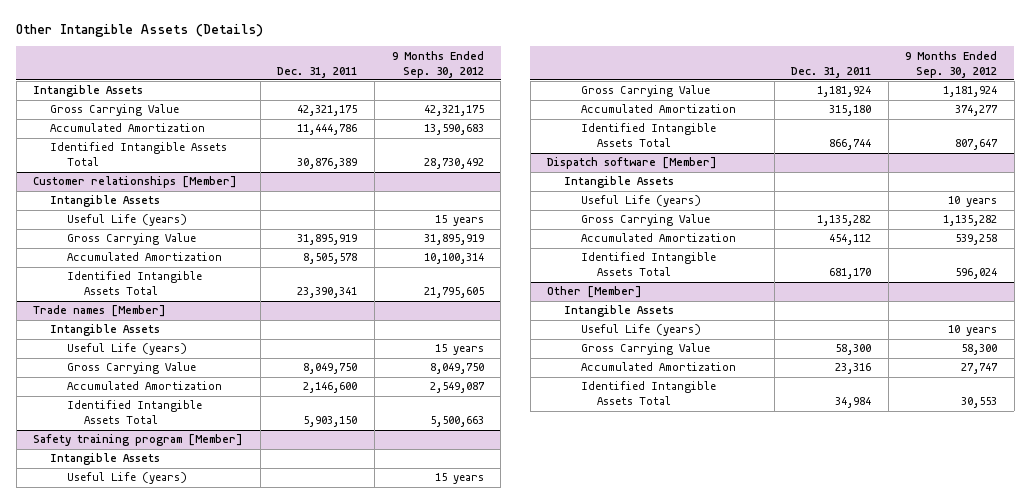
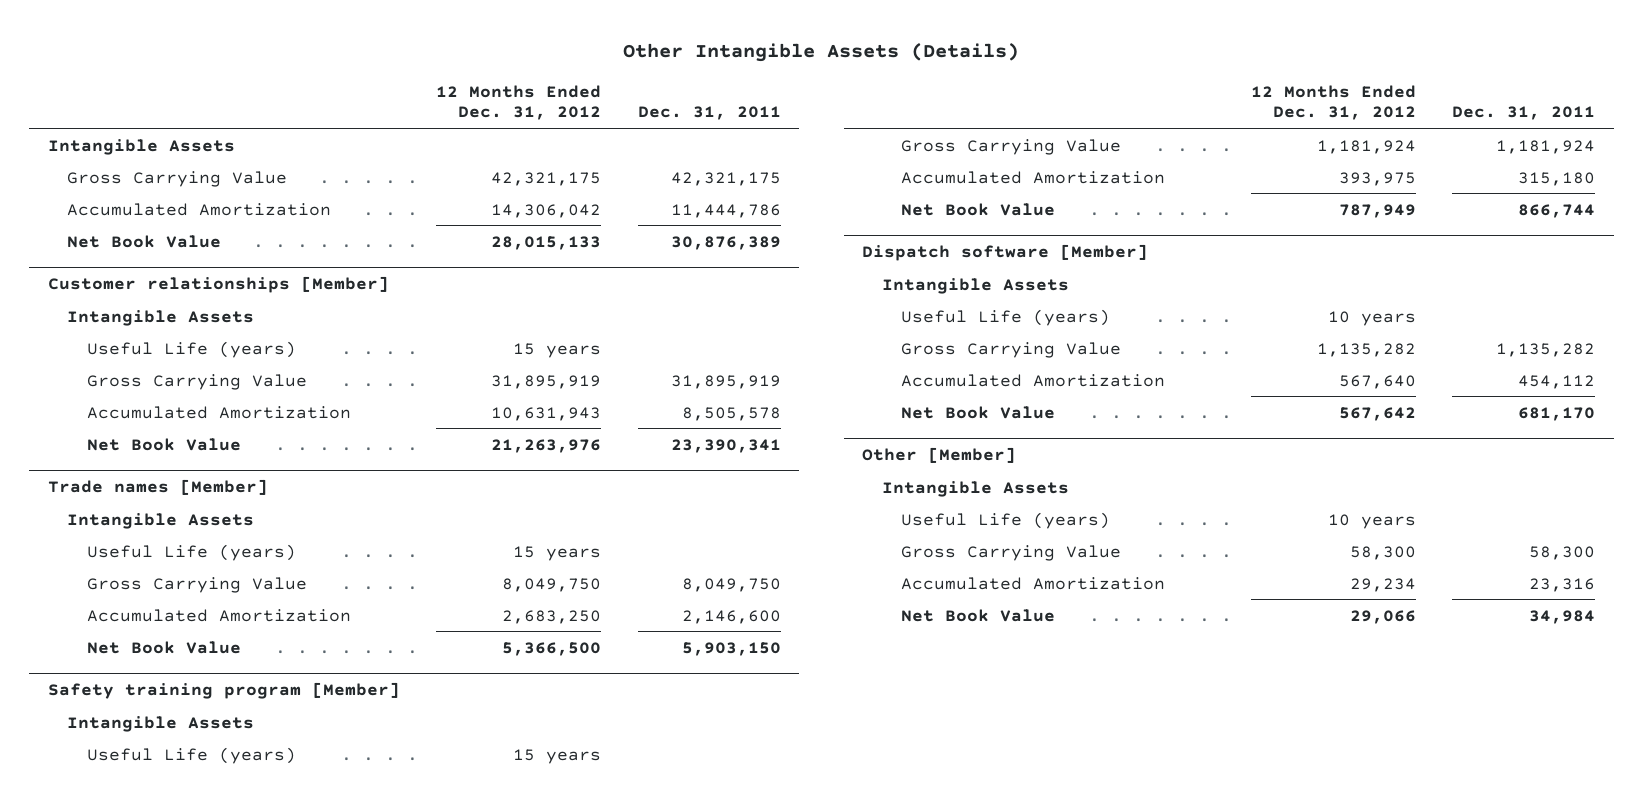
[391,50,484,78] 9 Months Ended Sep. 30, 2012 -> none
none -> [436,84,602,121] 12 Months Ended Dec. 31, 2012
[50,142,228,167] Identified Intangible Assets Total -> [67,234,222,248] Net Book Value
[66,271,202,296] Identified Intangible Assets Total -> [86,437,241,451] Net Book Value
[66,400,202,425] Identified Intangible Assets Total -> [86,640,241,654] Net Book Value
[580,123,716,148] Identified Intangible Assets Total -> [901,202,1056,216] Net Book Value
[580,252,716,277] Identified Intangible Assets Total -> [901,405,1056,419] Net Book Value
[580,381,716,406] Identified Intangible Assets Total -> [901,608,1056,622] Net Book Value

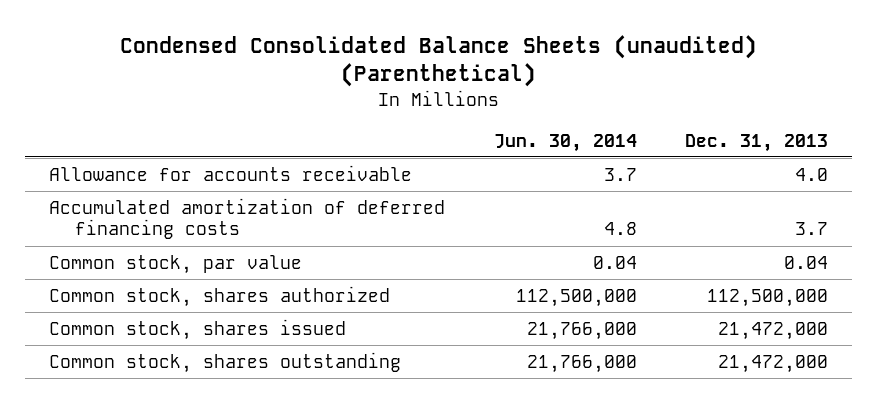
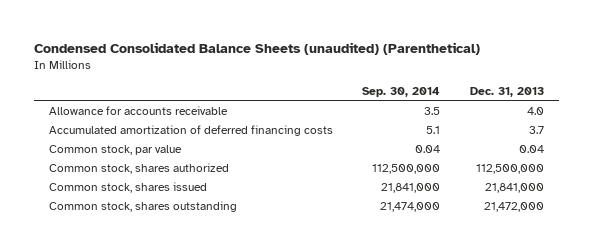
[493,133,637,152] Jun. 30, 2014 -> none
none -> [362,86,441,97] Sep. 30, 2014
[717,321,828,340] 21,472,000 -> [484,182,544,193] 21,841,000

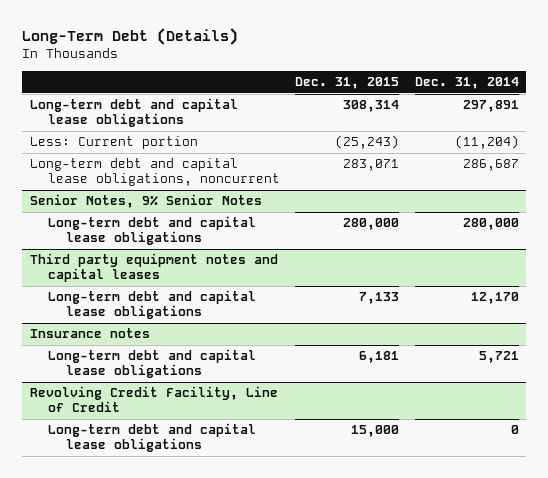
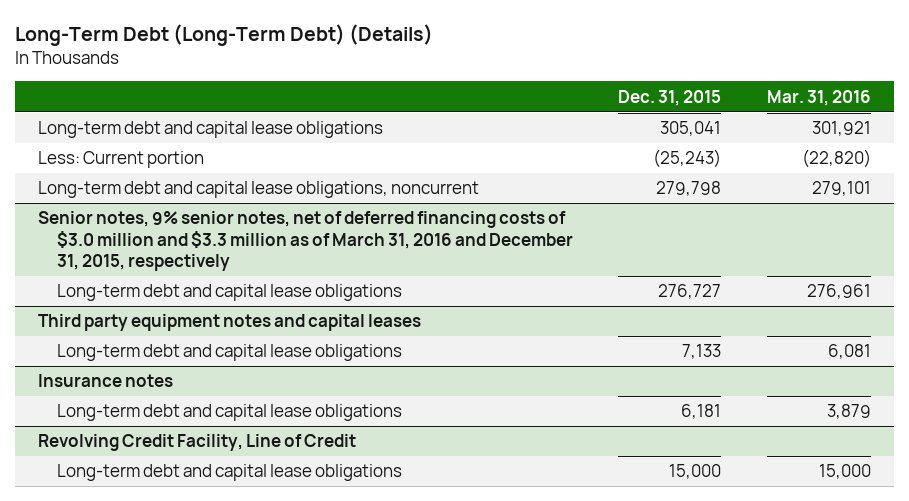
[22,28,239,46] Long-Term Debt (Details) -> [15,24,434,47] Long-Term Debt (Long-Term Debt) (Details)
[414,77,519,90] Dec. 31, 2014 -> none
none -> [766,89,871,106] Mar. 31, 2016
[343,100,400,113] 308,314 -> [660,121,722,137] 305,041
[29,194,262,209] Senior Notes, 9% Senior Notes -> none
[343,159,400,172] 283,071 -> [656,181,722,197] 279,798
none -> [37,211,573,272] Senior notes, 9% senior notes, net of deferred financing costs of $3.0 million and $3.3 million as of March 31, 2016 and December 31, 2015, respectively
[343,218,400,231] 280,000 -> [658,284,722,300] 276,727

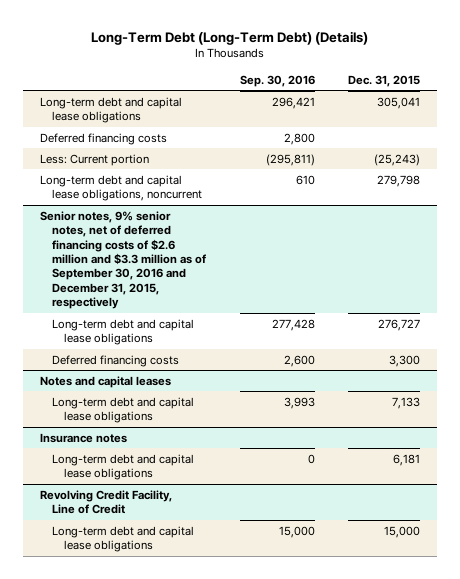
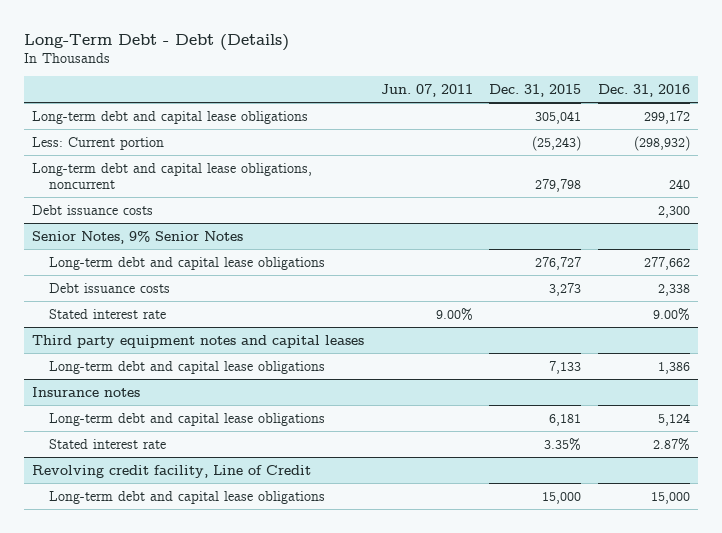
[90,30,368,45] Long-Term Debt (Long-Term Debt) (Details) -> [23,33,289,51] Long-Term Debt - Debt (Details)
[239,74,315,87] Sep. 30, 2016 -> none
none -> [380,83,473,97] Jun. 07, 2011
none -> [597,83,690,97] Dec. 31, 2016
[39,132,167,145] Deferred financing costs -> none
[39,210,207,310] Senior notes, 9% senior notes, net of deferred financing costs of $2.6 million and $3.3 million as of September 30, 2016 and December 31, 2015, respectively -> none
none -> [32,204,154,215] Debt issuance costs
none -> [32,230,244,244] Senior Notes, 9% Senior Notes
[52,354,180,367] Deferred financing costs -> [49,282,171,293] Debt issuance costs
[388,354,420,367] 3,300 -> [549,282,582,296] 3,273
none -> [49,308,167,319] Stated interest rate
[39,375,171,388] Notes and capital leases -> [32,334,365,348] Third party equipment notes and capital leases
none -> [49,438,167,449] Stated interest rate
[39,489,172,515] Revolving Credit Facility, Line of Credit -> [32,464,312,478] Revolving credit facility, Line of Credit

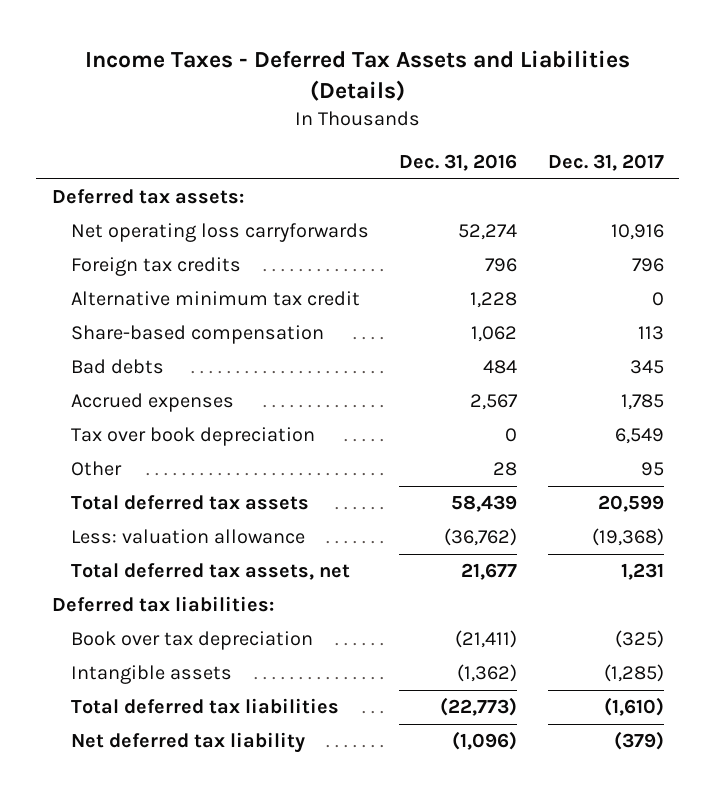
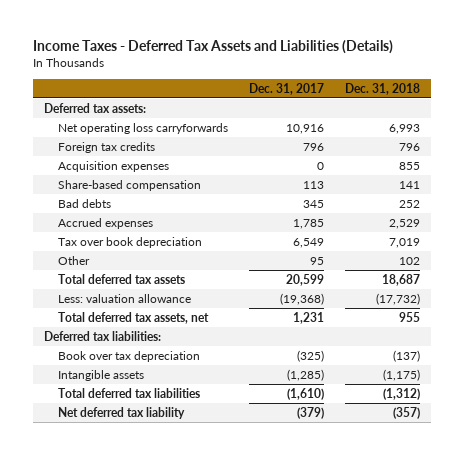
[399,154,518,172] Dec. 31, 2016 -> none
none -> [345,82,421,95] Dec. 31, 2018
[70,291,360,307] Alternative minimum tax credit -> [58,160,170,172] Acquisition expenses

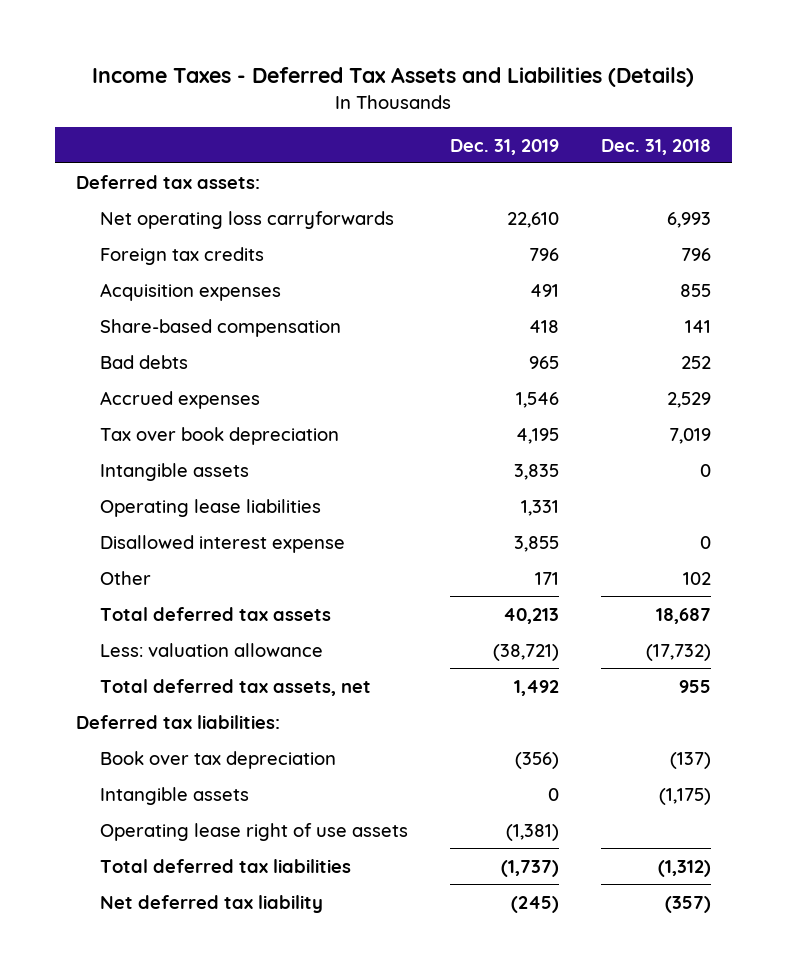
[249,82,325,95] Dec. 31, 2017 -> none
none -> [449,138,559,155] Dec. 31, 2019
none -> [100,462,250,481] Intangible assets
none -> [100,498,322,517] Operating lease liabilities
none -> [100,534,346,553] Disallowed interest expense
none -> [100,822,409,841] Operating lease right of use assets

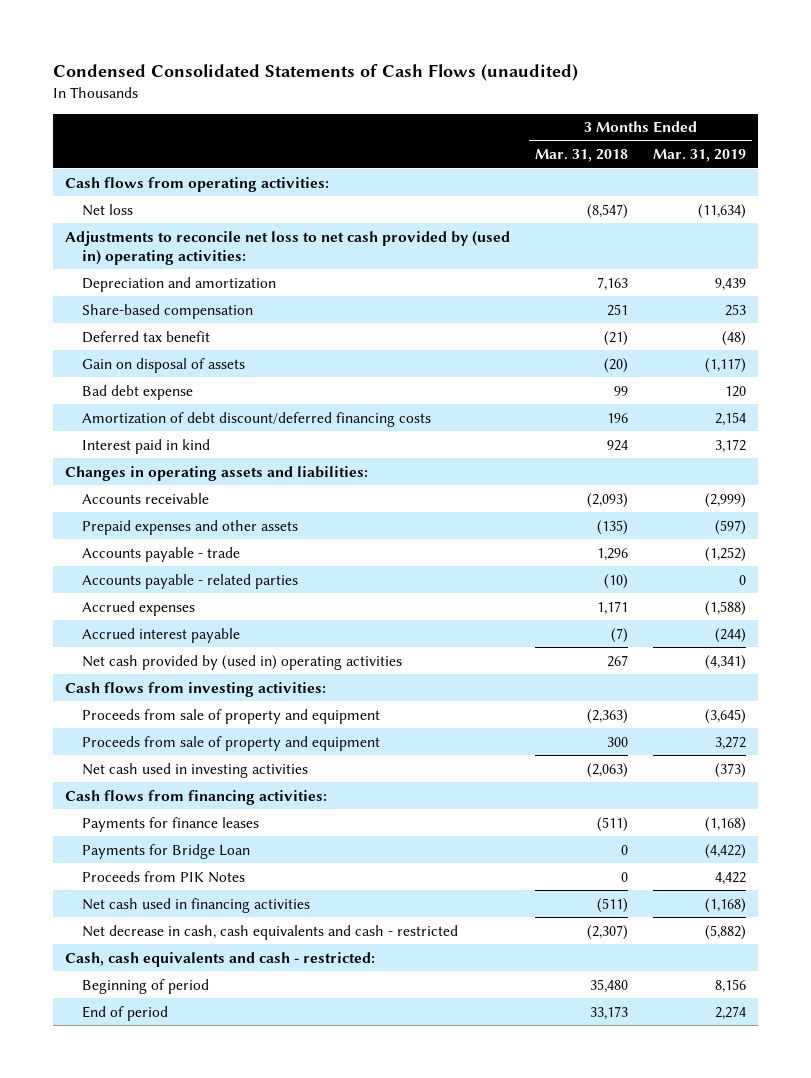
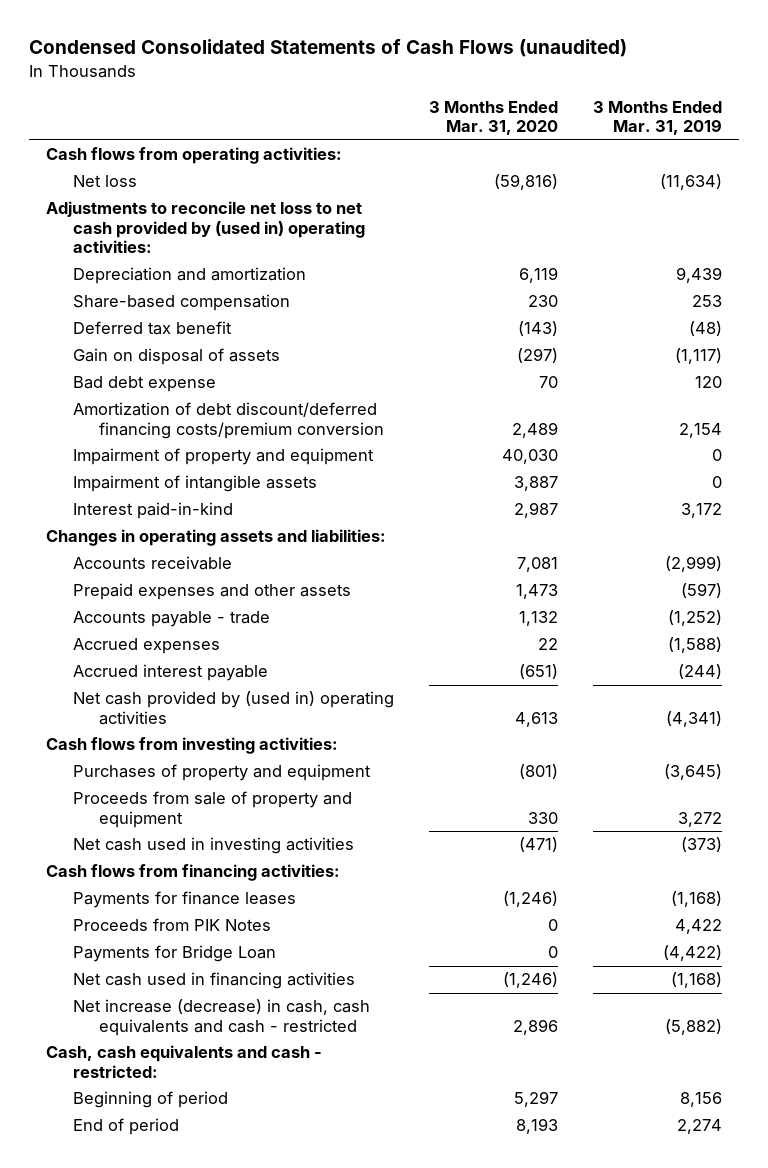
[535,149,629,163] Mar. 31, 2018 -> none
none -> [428,100,558,136] 3 Months Ended Mar. 31, 2020
[82,411,432,427] Amortization of debt discount/deferred financing costs -> [72,402,385,439] Amortization of debt discount/deferred financing costs/premium conversion
none -> [72,448,374,466] Impairment of property and equipment
none -> [72,475,317,493] Impairment of intangible assets
[82,438,211,454] Interest paid in kind -> [72,502,233,520] Interest paid-in-kind
[82,573,299,589] Accounts payable - related parties -> none
[82,708,381,724] Proceeds from sale of property and equipment -> [72,764,371,782] Purchases of property and equipment
[82,843,251,859] Payments for Bridge Loan -> [72,945,276,963] Payments for Bridge Loan
[82,924,459,940] Net decrease in cash, cash equivalents and cash - restricted -> [72,999,370,1036] Net increase (decrease) in cash, cash equivalents and cash - restricted

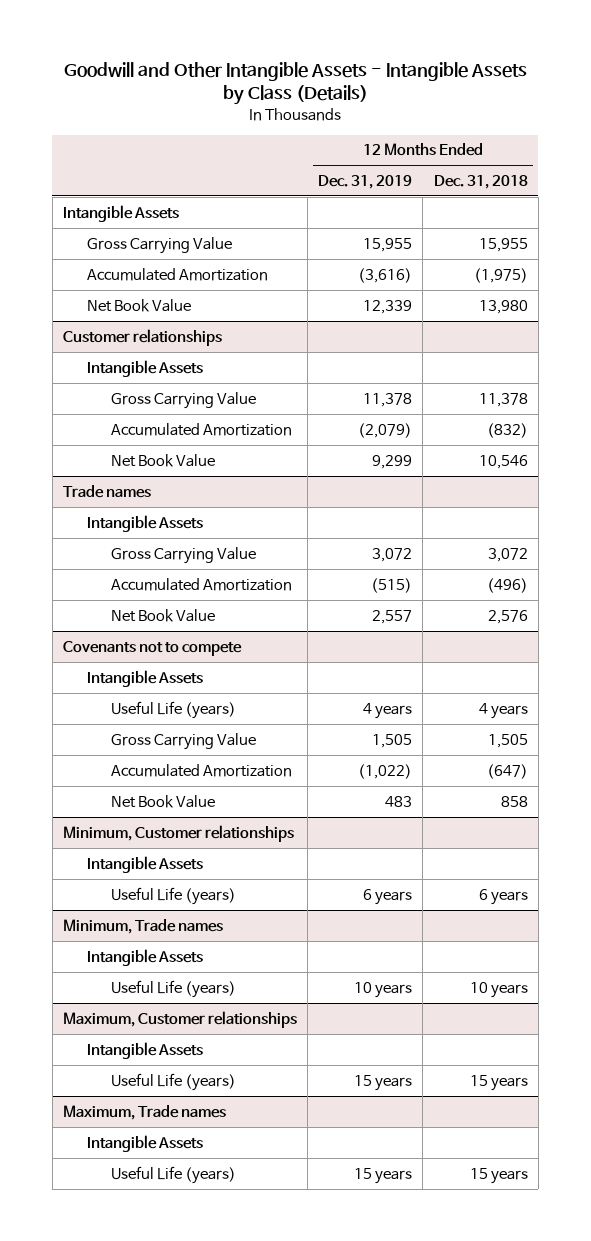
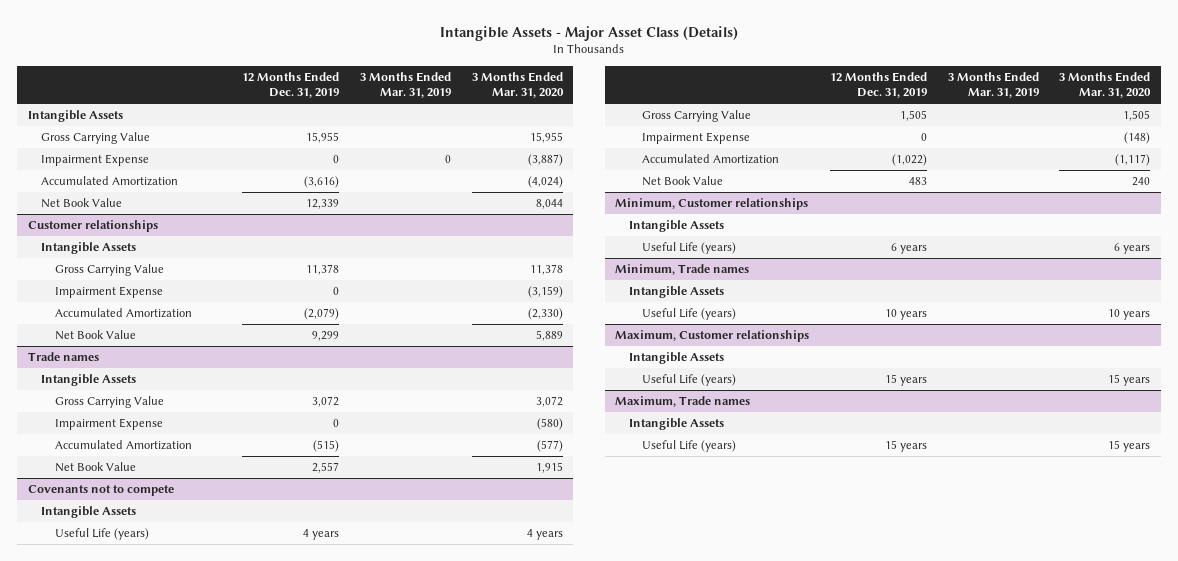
[64,61,528,106] Goodwill and Other Intangible Assets - Intangible Assets by Class (Details) -> [439,25,738,41] Intangible Assets - Major Asset Class (Details)
[433,175,528,190] Dec. 31, 2018 -> none
none -> [360,71,452,99] 3 Months Ended Mar. 31, 2019
none -> [472,71,565,99] 3 Months Ended Mar. 31, 2020
none -> [41,154,150,167] Impairment Expense
none -> [55,286,164,299] Impairment Expense
none -> [55,418,164,431] Impairment Expense
none -> [642,132,751,145] Impairment Expense

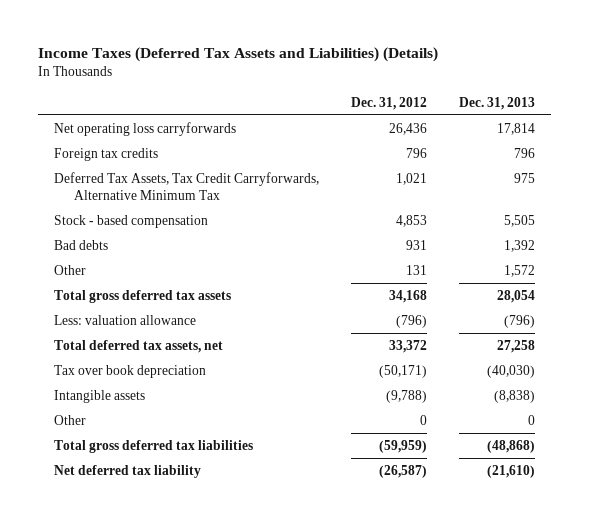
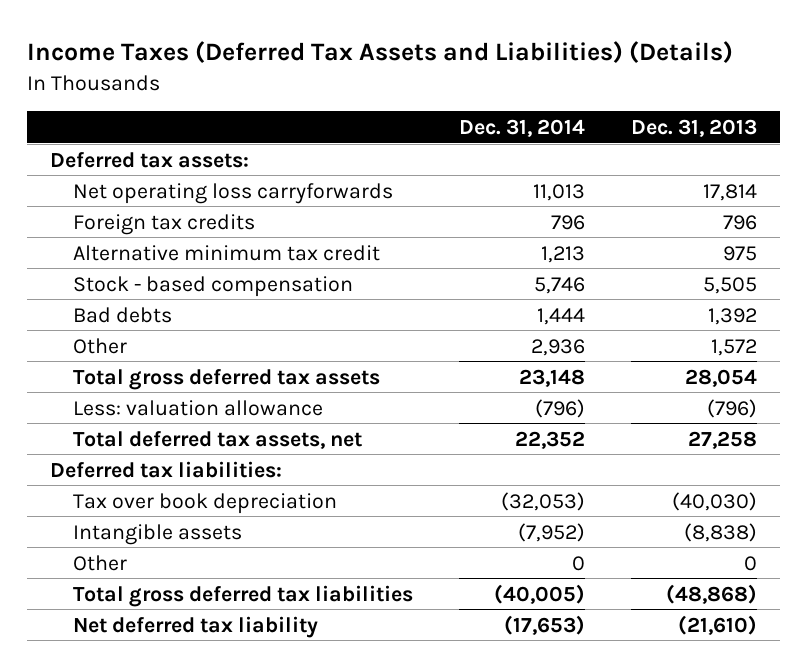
[350,96,427,110] Dec. 31, 2012 -> none
none -> [459,119,586,138] Dec. 31, 2014
none -> [49,151,249,168] Deferred tax assets:
[53,172,319,200] Deferred Tax Assets, Tax Credit Carryforwards, Alternative Minimum Tax -> [73,244,381,261] Alternative minimum tax credit
none -> [49,460,282,478] Deferred tax liabilities:

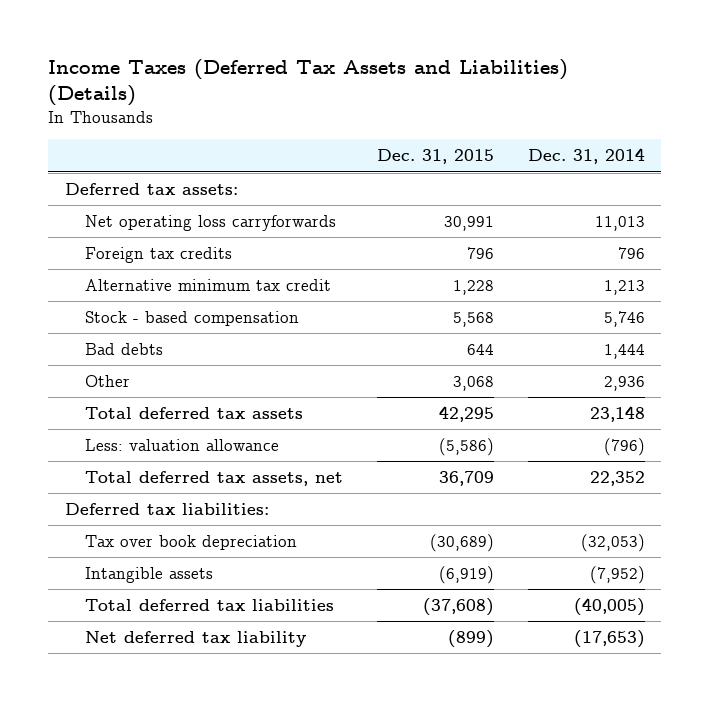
[631,119,758,138] Dec. 31, 2013 -> none
none -> [376,149,494,165] Dec. 31, 2015
[73,368,381,390] Total gross deferred tax assets -> [85,406,304,419] Total deferred tax assets
[73,554,128,571] Other -> none
[73,584,414,607] Total gross deferred tax liabilities -> [85,598,335,611] Total deferred tax liabilities

